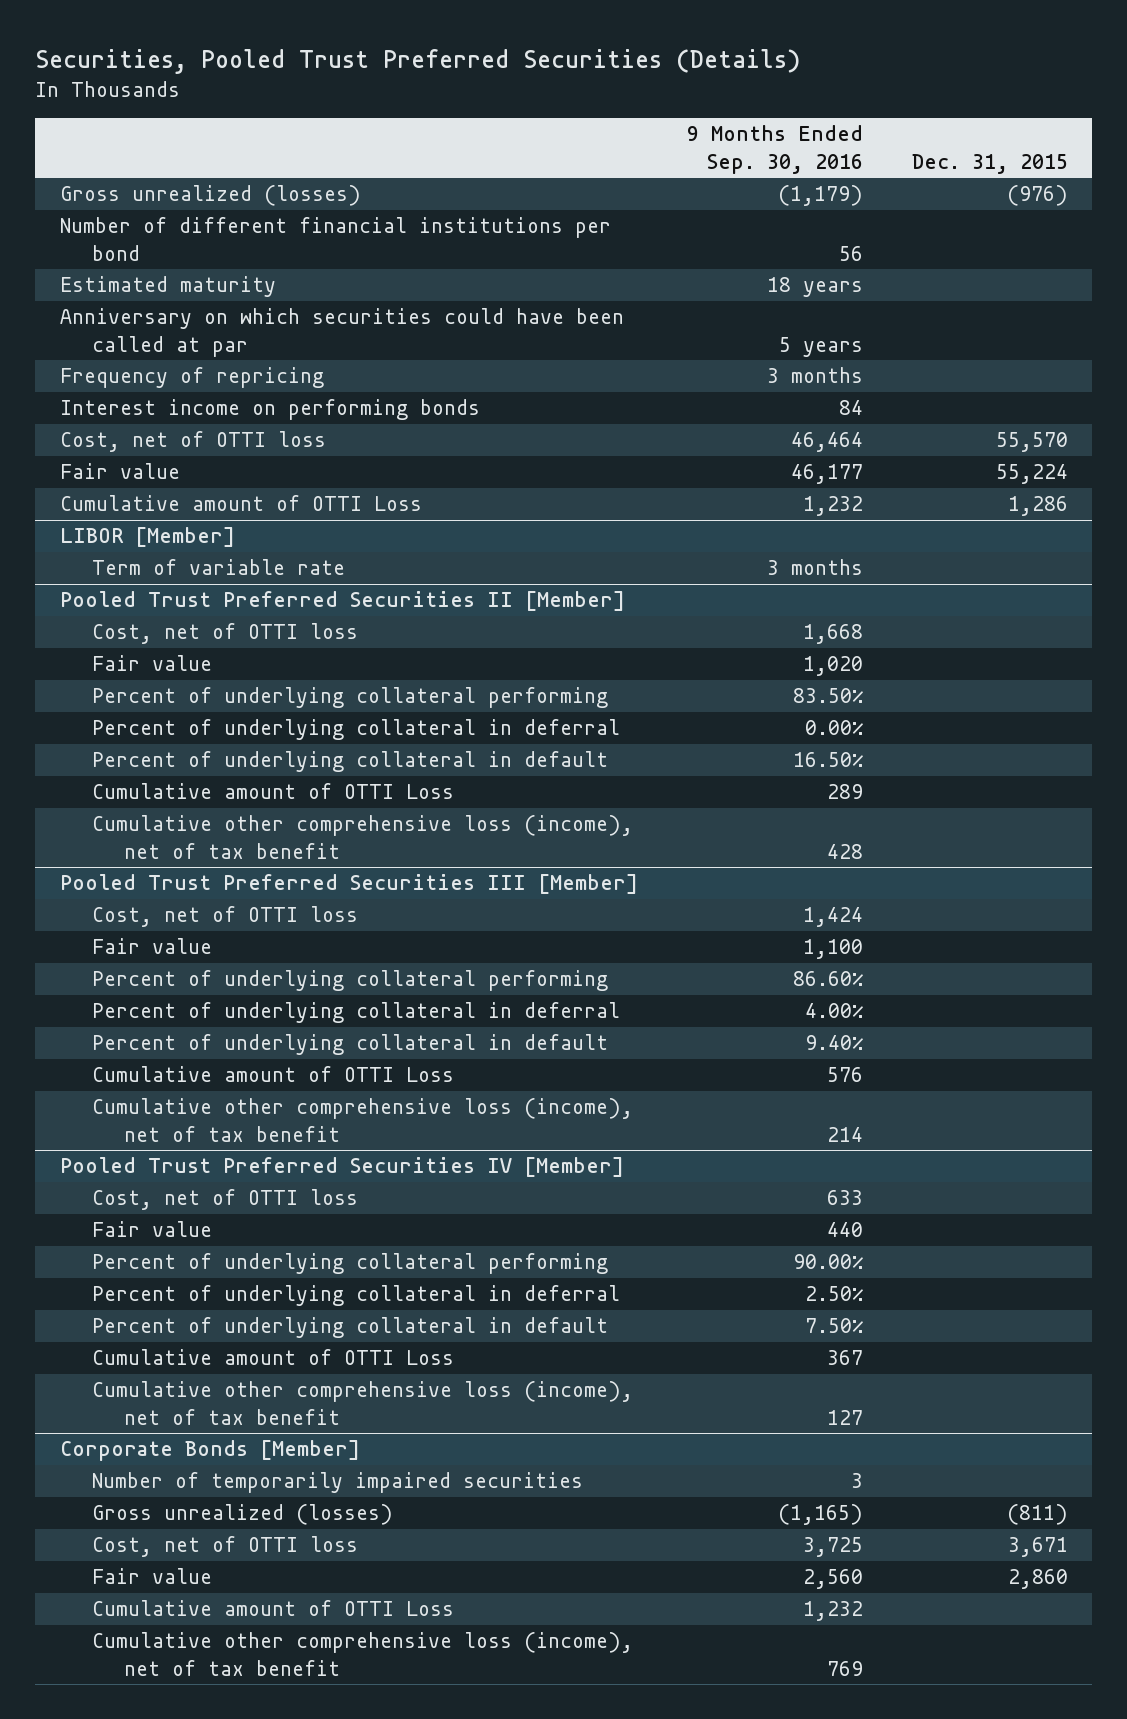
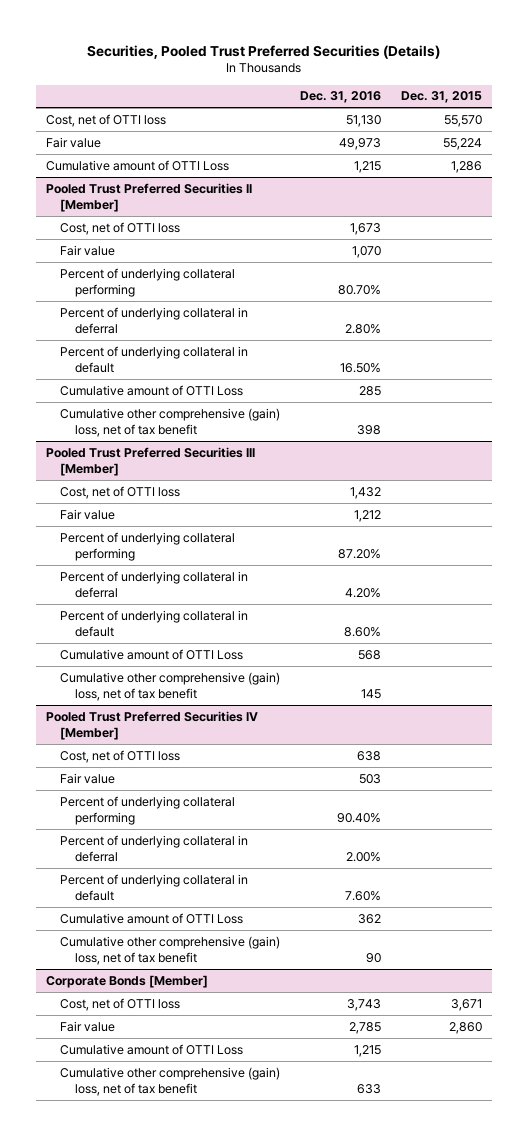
[686,125,863,174] 9 Months Ended Sep. 30, 2016 -> none
none -> [300,91,382,104] Dec. 31, 2016
[59,185,361,207] Gross unrealized (losses) -> none
[59,217,611,261] Number of different financial institutions per bond -> none
[59,276,276,298] Estimated maturity -> none
[59,308,624,357] Anniversary on which securities could have been called at par -> none
[59,367,324,389] Frequency of repricing -> none
[59,399,480,421] Interest income on performing bonds -> none
[59,527,235,548] LIBOR [Member] -> none
[91,559,345,576] Term of variable rate -> none
[91,815,633,859] Cumulative other comprehensive loss (income), net of tax benefit -> [60,407,281,437] Cumulative other comprehensive (gain) loss, net of tax benefit
[91,1098,633,1142] Cumulative other comprehensive loss (income), net of tax benefit -> [60,671,281,701] Cumulative other comprehensive (gain) loss, net of tax benefit
[91,1381,633,1425] Cumulative other comprehensive loss (income), net of tax benefit -> [60,935,281,965] Cumulative other comprehensive (gain) loss, net of tax benefit
[91,1472,583,1494] Number of temporarily impaired securities -> none
[91,1504,393,1526] Gross unrealized (losses) -> none
[91,1632,633,1676] Cumulative other comprehensive loss (income), net of tax benefit -> [60,1066,281,1096] Cumulative other comprehensive (gain) loss, net of tax benefit

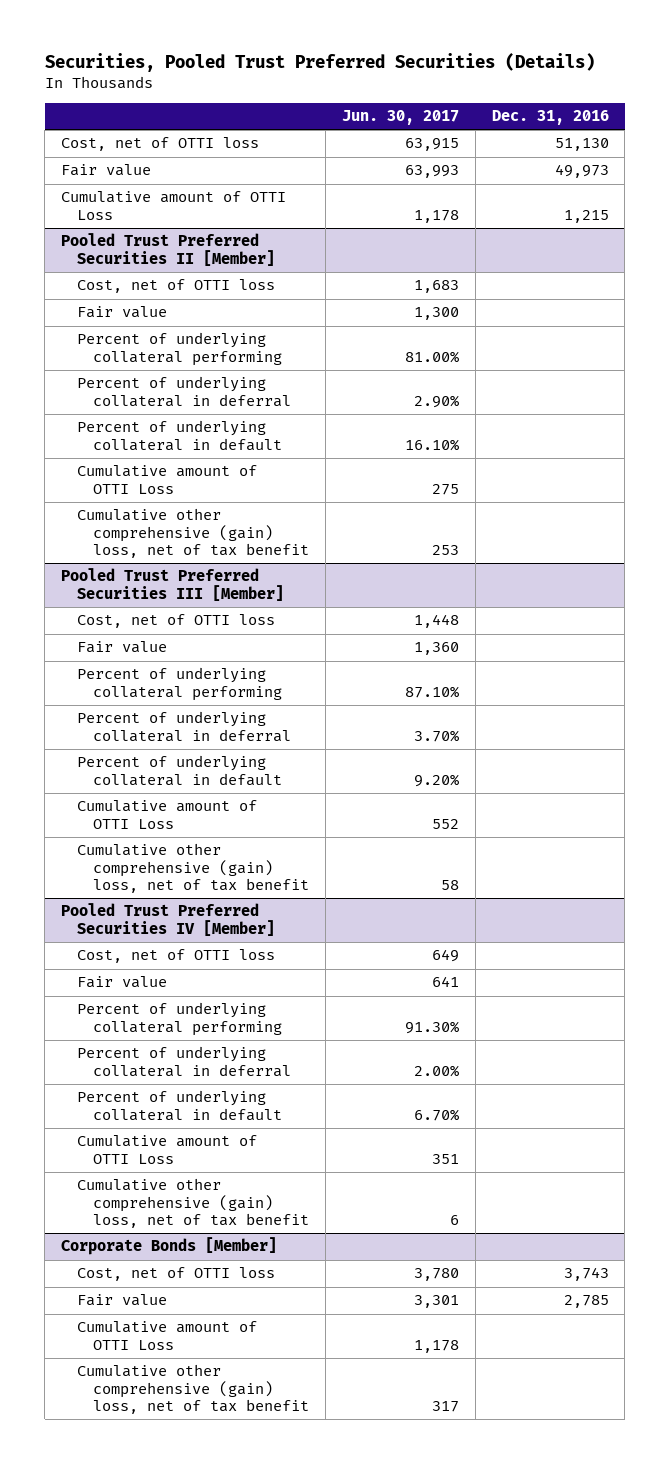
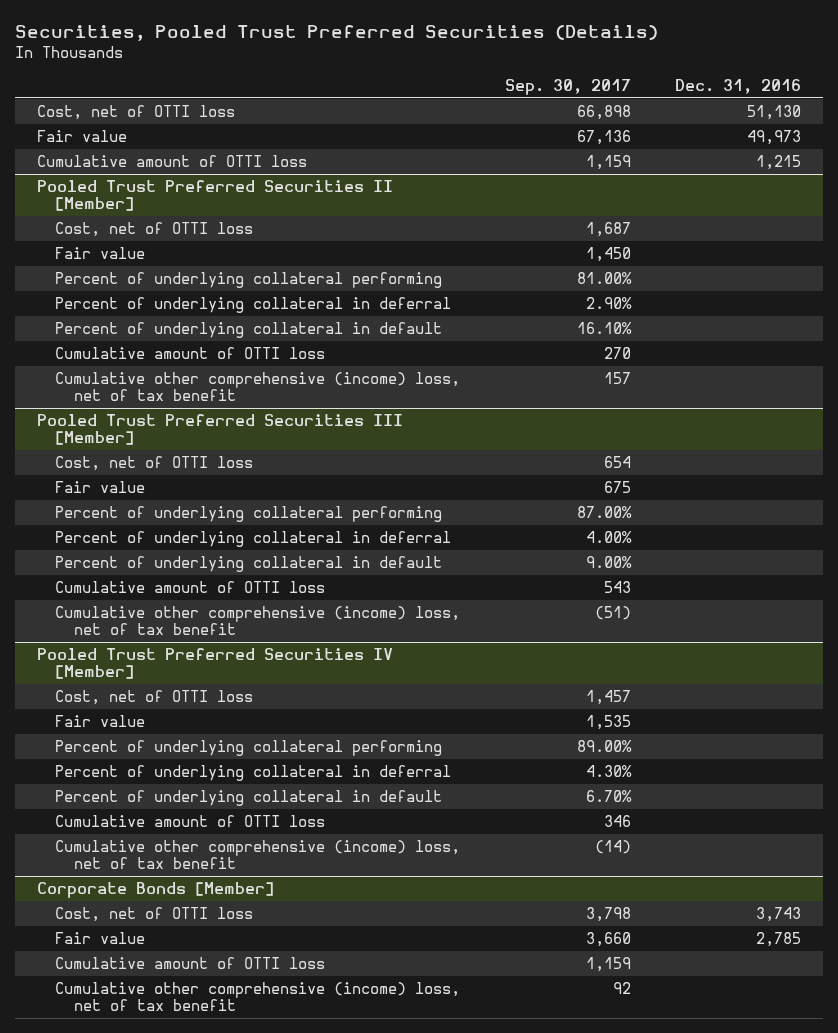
[341,110,459,126] Jun. 30, 2017 -> none
none -> [504,78,631,95] Sep. 30, 2017
[61,191,287,220] Cumulative amount of OTTI Loss -> [37,155,308,168] Cumulative amount of OTTI loss
[77,465,258,494] Cumulative amount of OTTI Loss -> [55,347,326,360] Cumulative amount of OTTI loss
[77,508,310,559] Cumulative other comprehensive (gain) loss, net of tax benefit -> [55,372,461,402] Cumulative other comprehensive (income) loss, net of tax benefit
[77,800,258,829] Cumulative amount of OTTI Loss -> [55,581,326,594] Cumulative amount of OTTI loss
[77,843,310,894] Cumulative other comprehensive (gain) loss, net of tax benefit -> [55,606,461,636] Cumulative other comprehensive (income) loss, net of tax benefit
[77,1135,258,1164] Cumulative amount of OTTI Loss -> [55,815,326,828] Cumulative amount of OTTI loss
[77,1178,310,1229] Cumulative other comprehensive (gain) loss, net of tax benefit -> [55,840,461,870] Cumulative other comprehensive (income) loss, net of tax benefit
[77,1321,258,1350] Cumulative amount of OTTI Loss -> [55,957,326,970] Cumulative amount of OTTI loss
[77,1364,310,1415] Cumulative other comprehensive (gain) loss, net of tax benefit -> [55,982,461,1012] Cumulative other comprehensive (income) loss, net of tax benefit

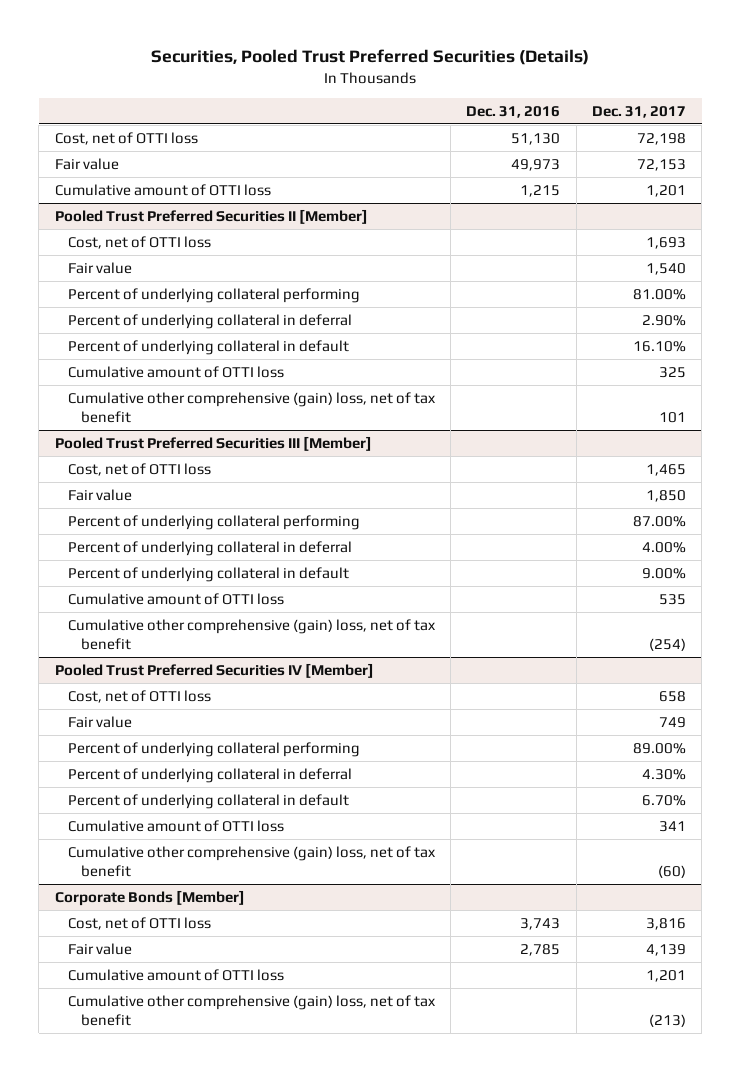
[504,78,631,95] Sep. 30, 2017 -> none
none -> [591,105,686,118] Dec. 31, 2017
[55,372,461,402] Cumulative other comprehensive (income) loss, net of tax benefit -> [67,391,436,424] Cumulative other comprehensive (gain) loss, net of tax benefit
[55,606,461,636] Cumulative other comprehensive (income) loss, net of tax benefit -> [67,618,436,651] Cumulative other comprehensive (gain) loss, net of tax benefit
[55,840,461,870] Cumulative other comprehensive (income) loss, net of tax benefit -> [67,845,436,878] Cumulative other comprehensive (gain) loss, net of tax benefit
[55,982,461,1012] Cumulative other comprehensive (income) loss, net of tax benefit -> [67,994,436,1027] Cumulative other comprehensive (gain) loss, net of tax benefit

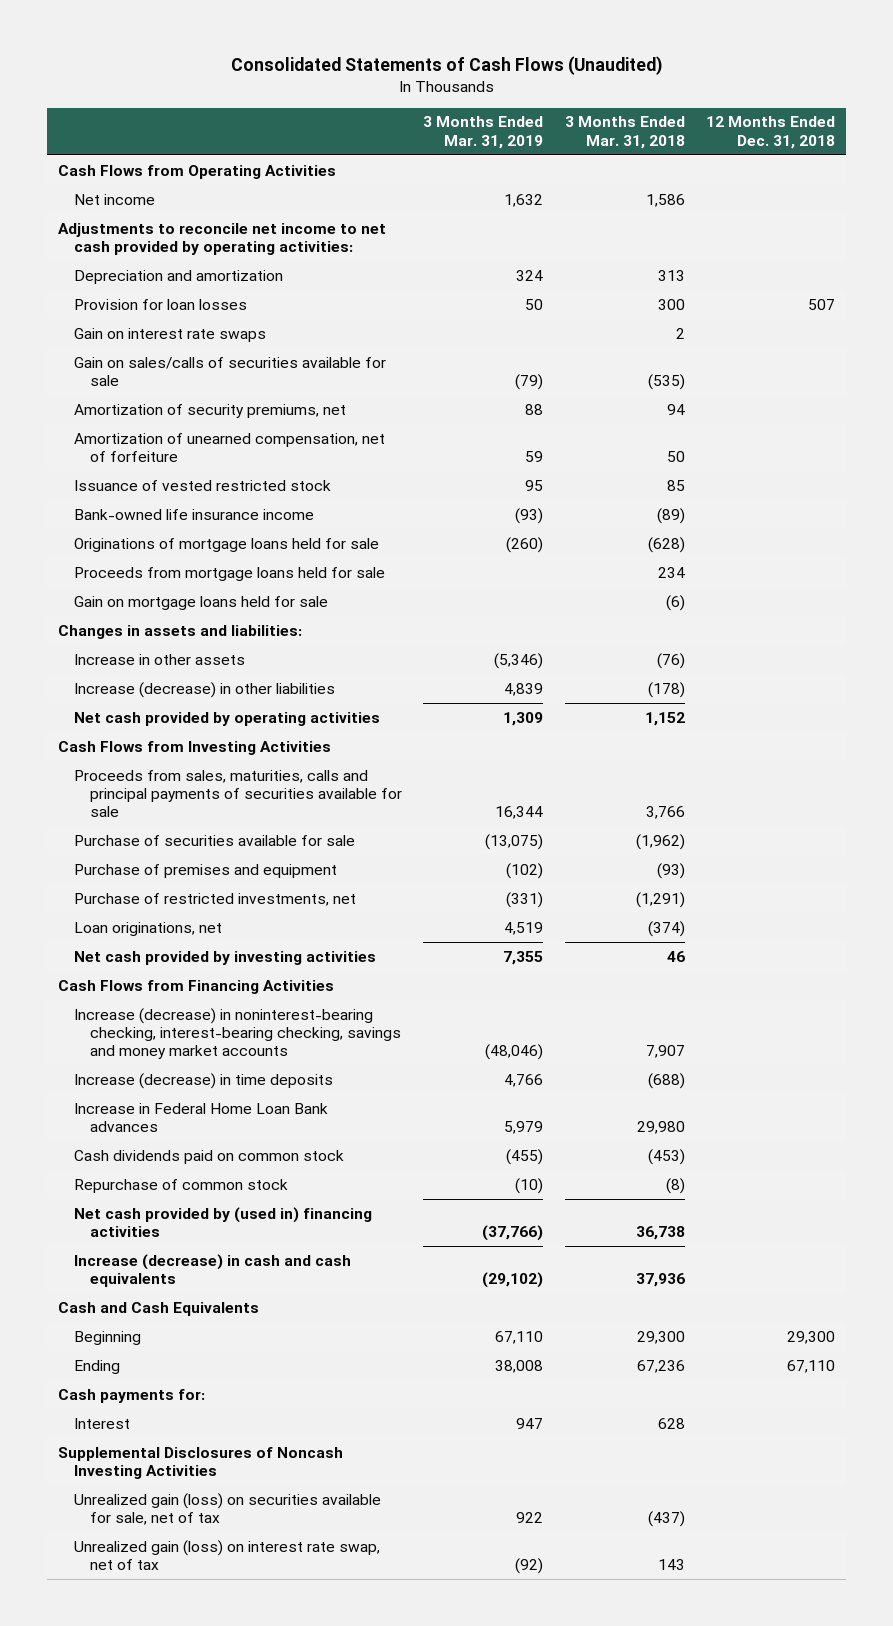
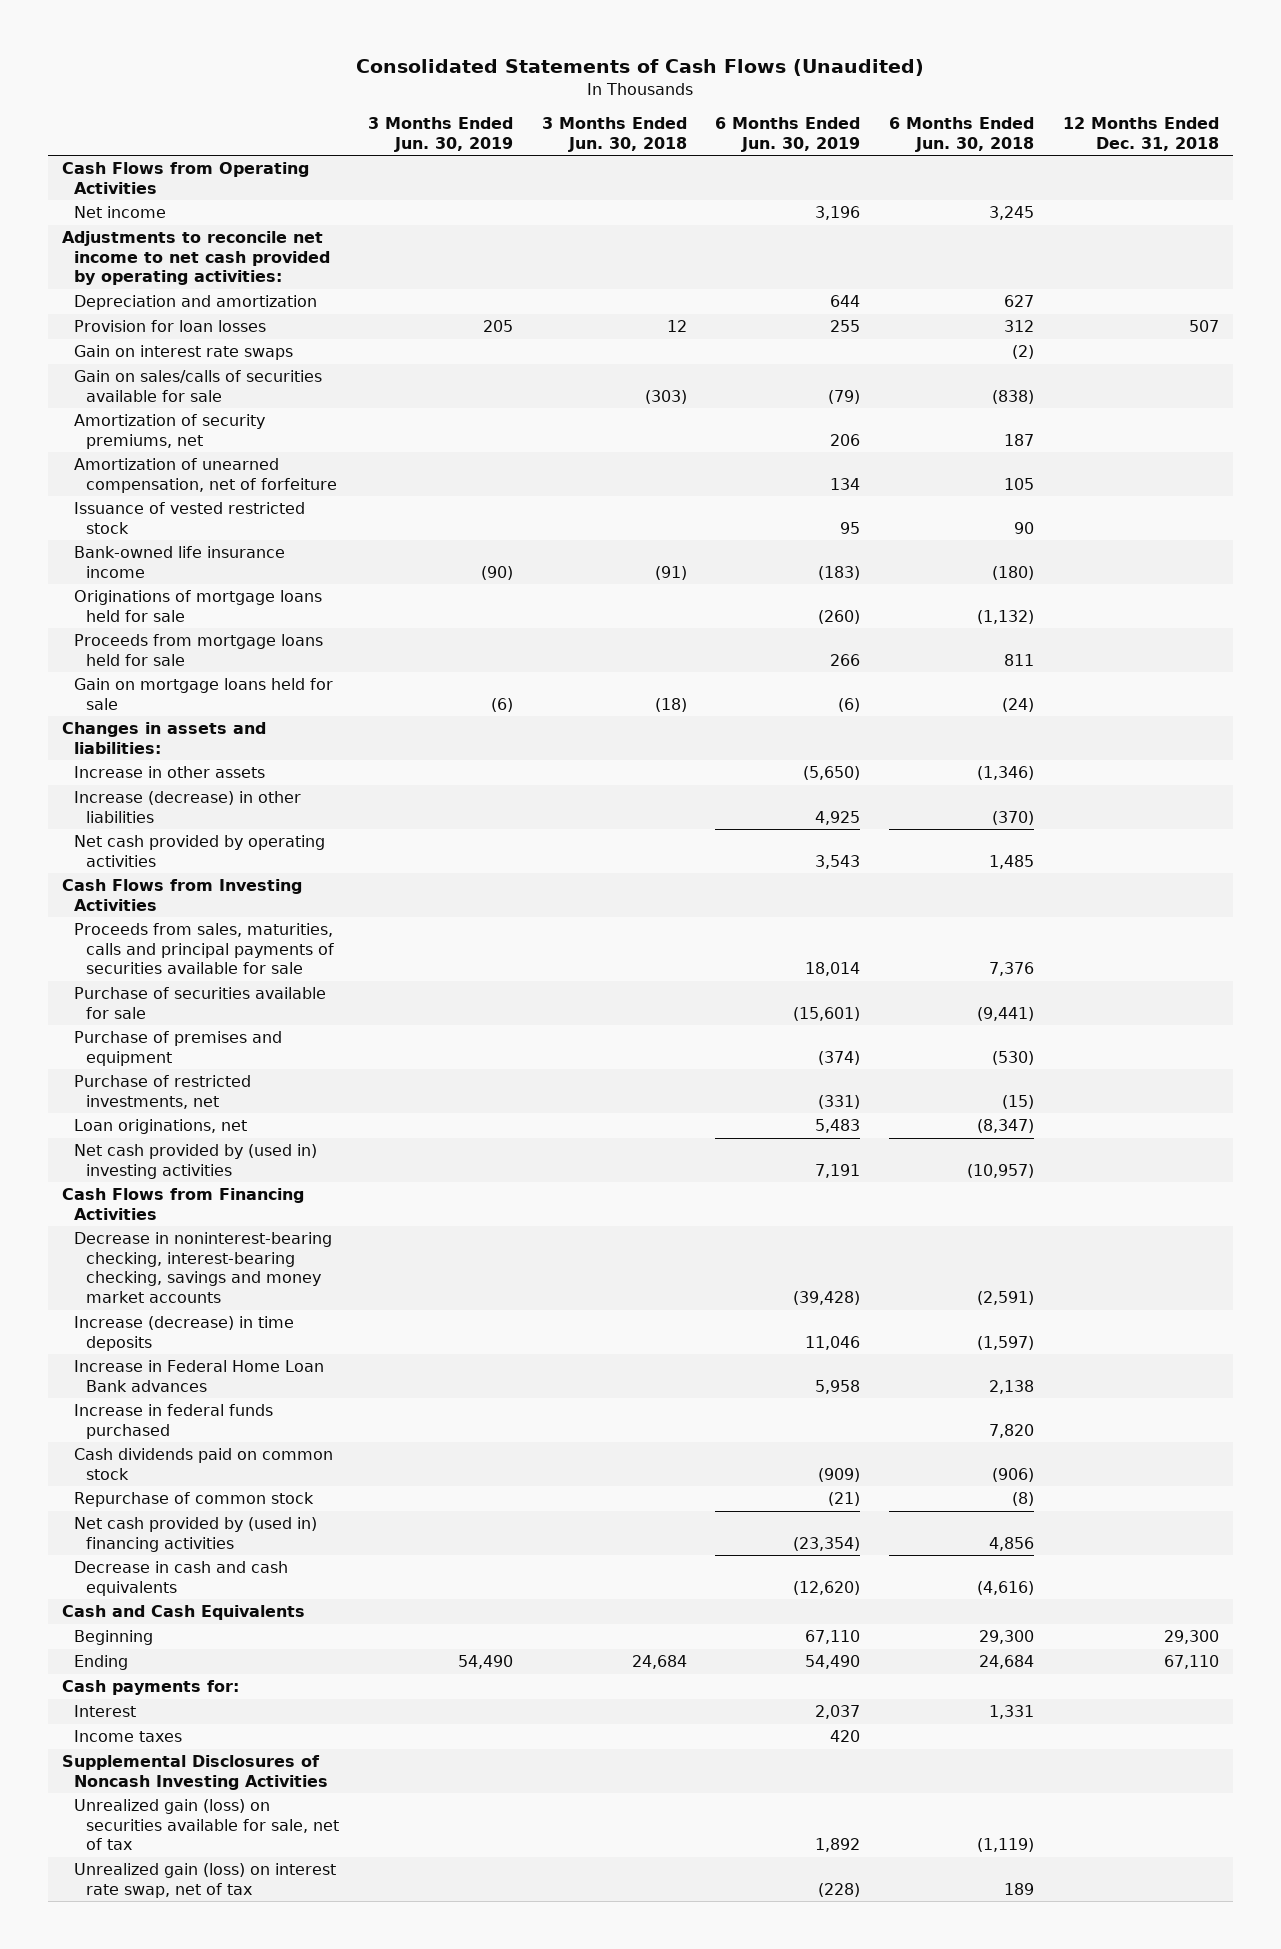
[423,116,544,149] 3 Months Ended Mar. 31, 2019 -> none
[564,116,685,149] 3 Months Ended Mar. 31, 2018 -> none
none -> [367,117,513,152] 3 Months Ended Jun. 30, 2019
none -> [541,117,687,152] 3 Months Ended Jun. 30, 2018
none -> [715,117,861,152] 6 Months Ended Jun. 30, 2019
none -> [888,117,1034,152] 6 Months Ended Jun. 30, 2018
[74,950,377,965] Net cash provided by investing activities -> [74,1144,318,1179] Net cash provided by (used in) investing activities
[74,1007,401,1060] Increase (decrease) in noninterest-bearing checking, interest-bearing checking, savings and money market accounts -> [74,1232,333,1303] Decrease in noninterest-bearing checking, interest-bearing checking, savings and money market accounts
none -> [74,1404,274,1439] Increase in federal funds purchased
[74,1253,352,1288] Increase (decrease) in cash and cash equivalents -> [74,1561,289,1596] Decrease in cash and cash equivalents
none -> [74,1730,183,1743] Income taxes

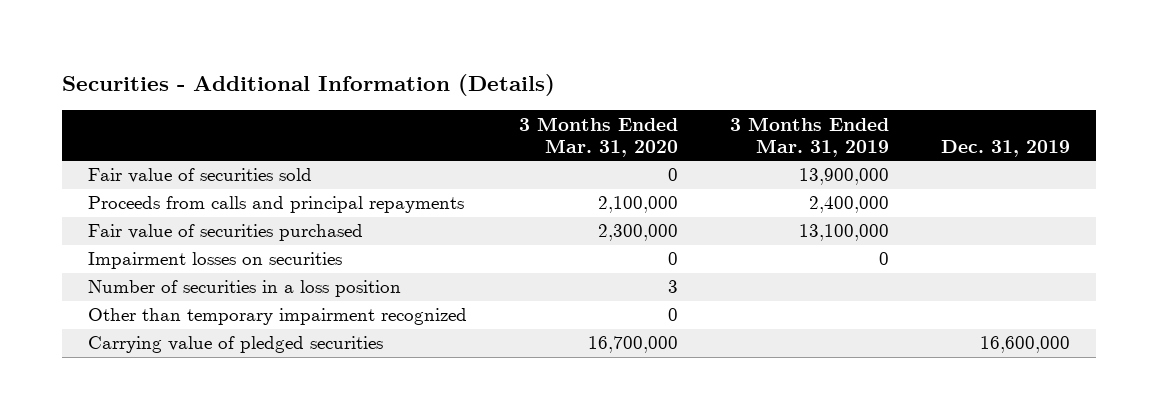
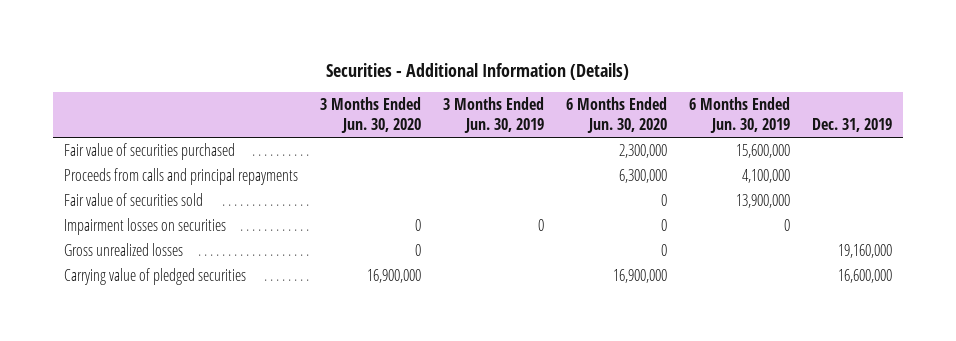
[518,116,678,157] 3 Months Ended Mar. 31, 2020 -> none
[729,116,889,157] 3 Months Ended Mar. 31, 2019 -> none
none -> [319,97,421,133] 3 Months Ended Jun. 30, 2020
none -> [442,97,544,133] 3 Months Ended Jun. 30, 2019
none -> [565,97,667,133] 6 Months Ended Jun. 30, 2020
none -> [688,97,790,133] 6 Months Ended Jun. 30, 2019
[87,196,464,214] Proceeds from calls and principal repayments -> [63,168,298,186] Proceeds from calls and principal repayments
[87,168,312,184] Fair value of securities sold -> [63,193,203,207] Fair value of securities sold
[87,280,401,298] Number of securities in a loss position -> none
[87,308,467,326] Other than temporary impairment recognized -> none
none -> [63,243,183,257] Gross unrealized losses

